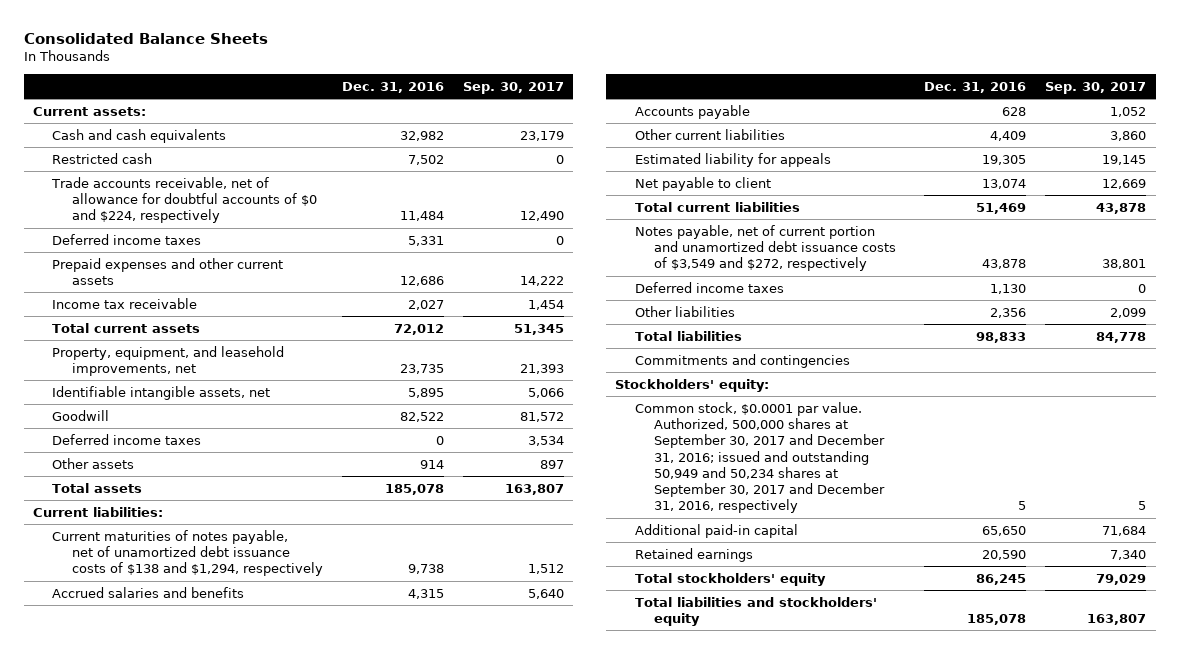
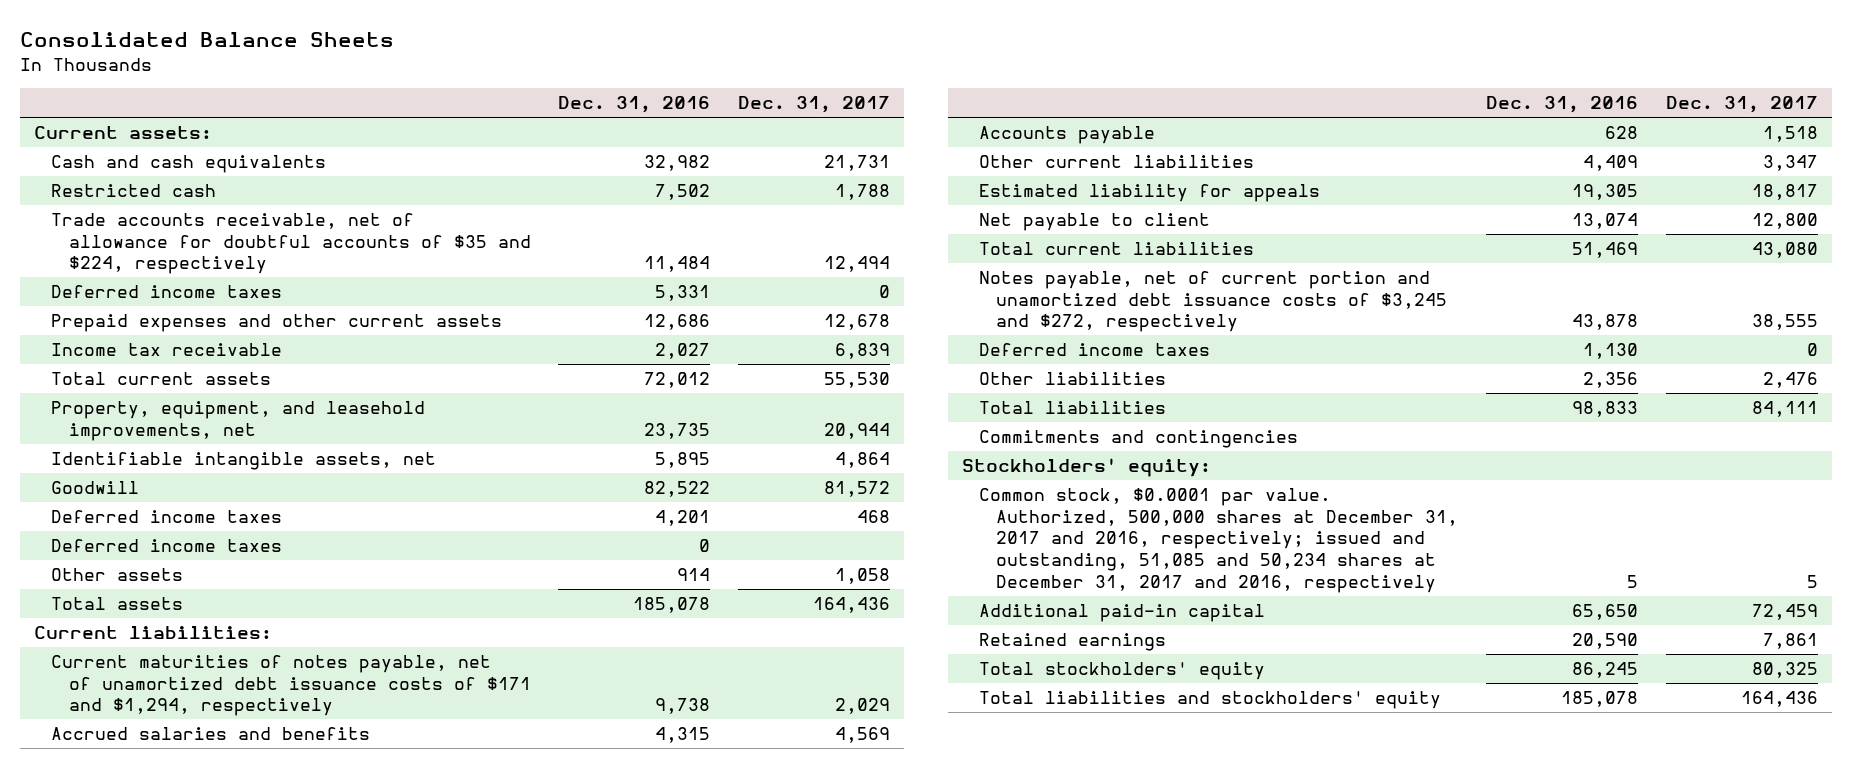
[462,82,564,95] Sep. 30, 2017 -> none
none -> [738,96,891,114] Dec. 31, 2017
[51,176,317,224] Trade accounts receivable, net of allowance for doubtful accounts of $0 and $224, respectively -> [51,213,531,275] Trade accounts receivable, net of allowance for doubtful accounts of $35 and $224, respectively
none -> [51,510,283,524] Deferred income taxes
[52,529,323,577] Current maturities of notes payable, net of unamortized debt issuance costs of $138 and $1,294, respectively -> [51,655,531,717] Current maturities of notes payable, net of unamortized debt issuance costs of $171 and $1,294, respectively
[634,224,897,272] Notes payable, net of current portion and unamortized debt issuance costs of $3,549 and $272, respectively -> [978,271,1448,333] Notes payable, net of current portion and unamortized debt issuance costs of $3,245 and $272, respectively
[634,401,886,514] Common stock, $0.0001 par value. Authorized, 500,000 shares at September 30, 2017 and December 31, 2016; issued and outstanding 50,949 and 50,234 shares at September 30, 2017 and December 31, 2016, respectively -> [978,488,1459,593] Common stock, $0.0001 par value. Authorized, 500,000 shares at December 31, 2017 and 2016, respectively; issued and outstanding, 51,085 and 50,234 shares at December 31, 2017 and 2016, respectively

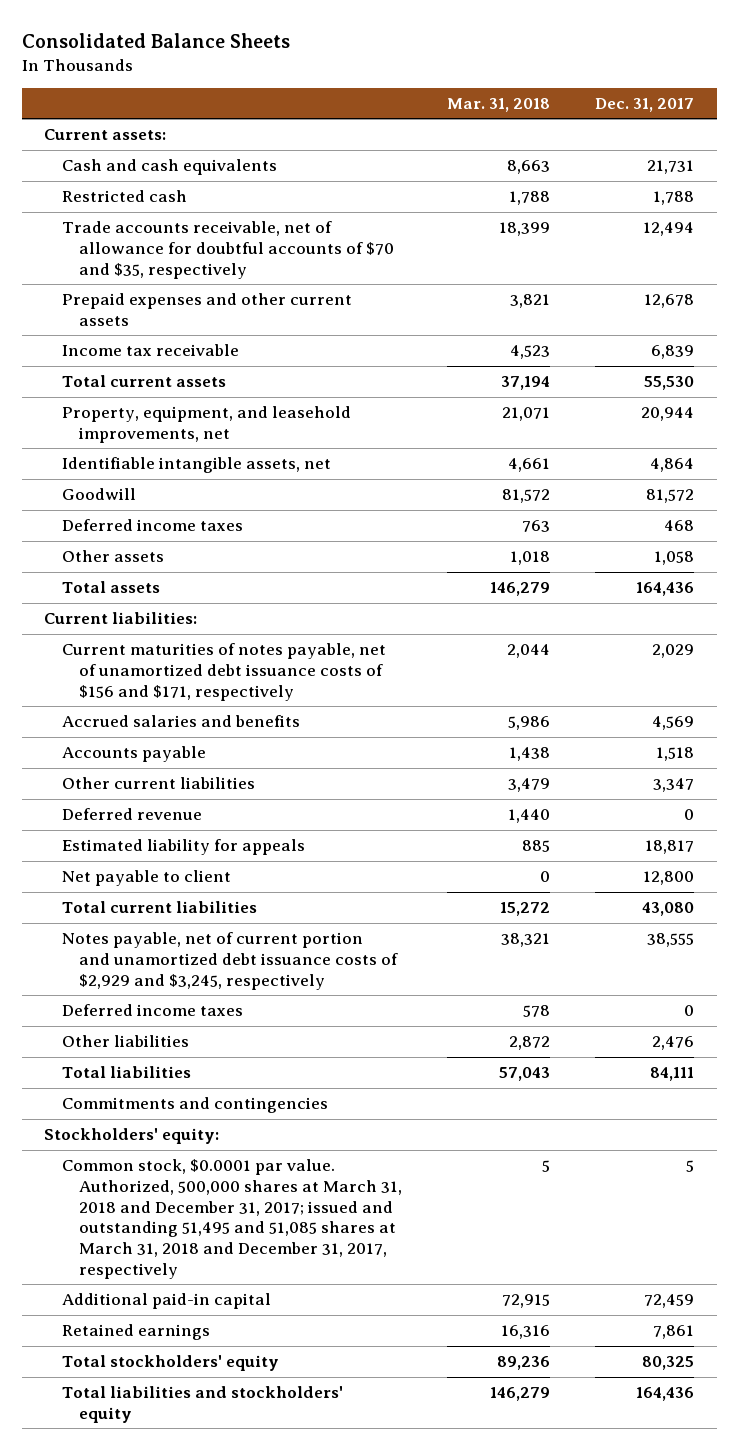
[558,96,711,114] Dec. 31, 2016 -> none
none -> [447,97,551,112] Mar. 31, 2018
[51,285,283,299] Deferred income taxes -> none
[51,213,531,275] Trade accounts receivable, net of allowance for doubtful accounts of $35 and $224, respectively -> [61,221,395,279] Trade accounts receivable, net of allowance for doubtful accounts of $70 and $35, respectively
[51,539,283,553] Deferred income taxes -> none
[51,655,531,717] Current maturities of notes payable, net of unamortized debt issuance costs of $171 and $1,294, respectively -> [61,643,386,701] Current maturities of notes payable, net of unamortized debt issuance costs of $156 and $171, respectively
none -> [61,808,202,821] Deferred revenue
[978,271,1448,333] Notes payable, net of current portion and unamortized debt issuance costs of $3,245 and $272, respectively -> [61,932,399,990] Notes payable, net of current portion and unamortized debt issuance costs of $2,929 and $3,245, respectively
[978,488,1459,593] Common stock, $0.0001 par value. Authorized, 500,000 shares at December 31, 2017 and 2016, respectively; issued and outstanding, 51,085 and 50,234 shares at December 31, 2017 and 2016, respectively -> [61,1159,403,1279] Common stock, $0.0001 par value. Authorized, 500,000 shares at March 31, 2018 and December 31, 2017; issued and outstanding 51,495 and 51,085 shares at March 31, 2018 and December 31, 2017, respectively

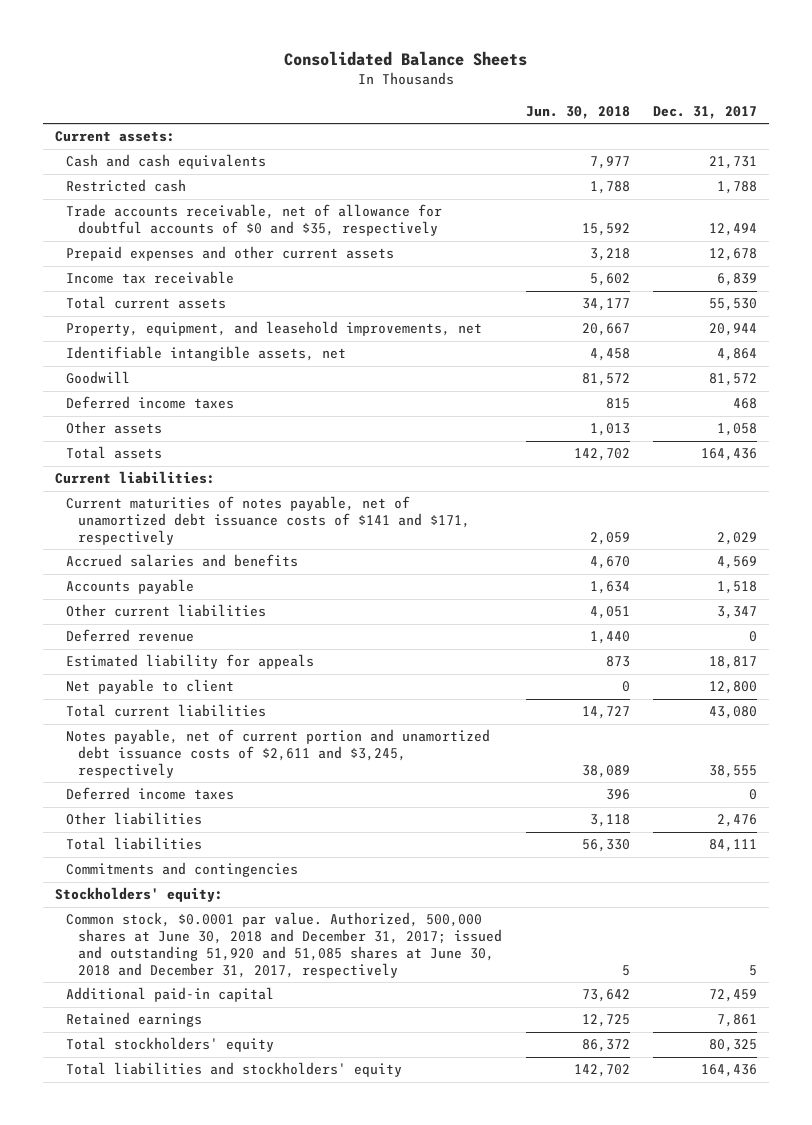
[447,97,551,112] Mar. 31, 2018 -> none
none -> [525,105,630,119] Jun. 30, 2018
[61,221,395,279] Trade accounts receivable, net of allowance for doubtful accounts of $70 and $35, respectively -> [66,204,443,237] Trade accounts receivable, net of allowance for doubtful accounts of $0 and $35, respectively
[61,643,386,701] Current maturities of notes payable, net of unamortized debt issuance costs of $156 and $171, respectively -> [66,496,471,546] Current maturities of notes payable, net of unamortized debt issuance costs of $141 and $171, respectively
[61,932,399,990] Notes payable, net of current portion and unamortized debt issuance costs of $2,929 and $3,245, respectively -> [66,729,491,779] Notes payable, net of current portion and unamortized debt issuance costs of $2,611 and $3,245, respectively
[61,1159,403,1279] Common stock, $0.0001 par value. Authorized, 500,000 shares at March 31, 2018 and December 31, 2017; issued and outstanding 51,495 and 51,085 shares at March 31, 2018 and December 31, 2017, respectively -> [66,912,503,978] Common stock, $0.0001 par value. Authorized, 500,000 shares at June 30, 2018 and December 31, 2017; issued and outstanding 51,920 and 51,085 shares at June 30, 2018 and December 31, 2017, respectively

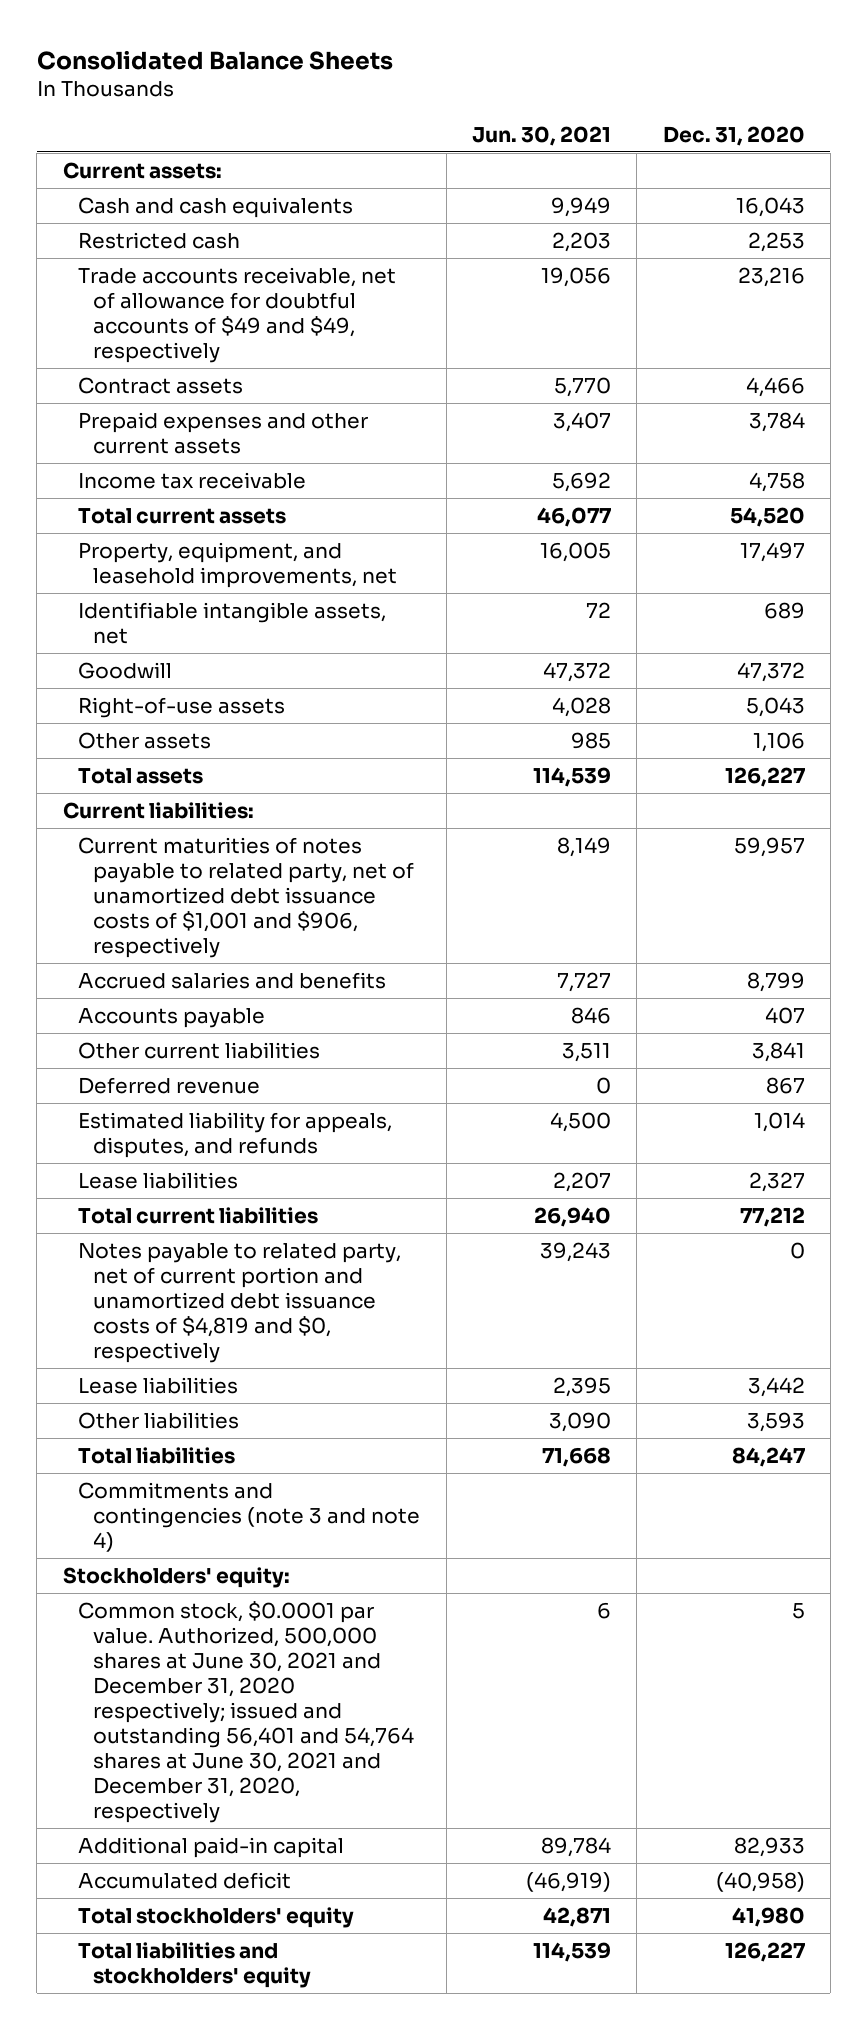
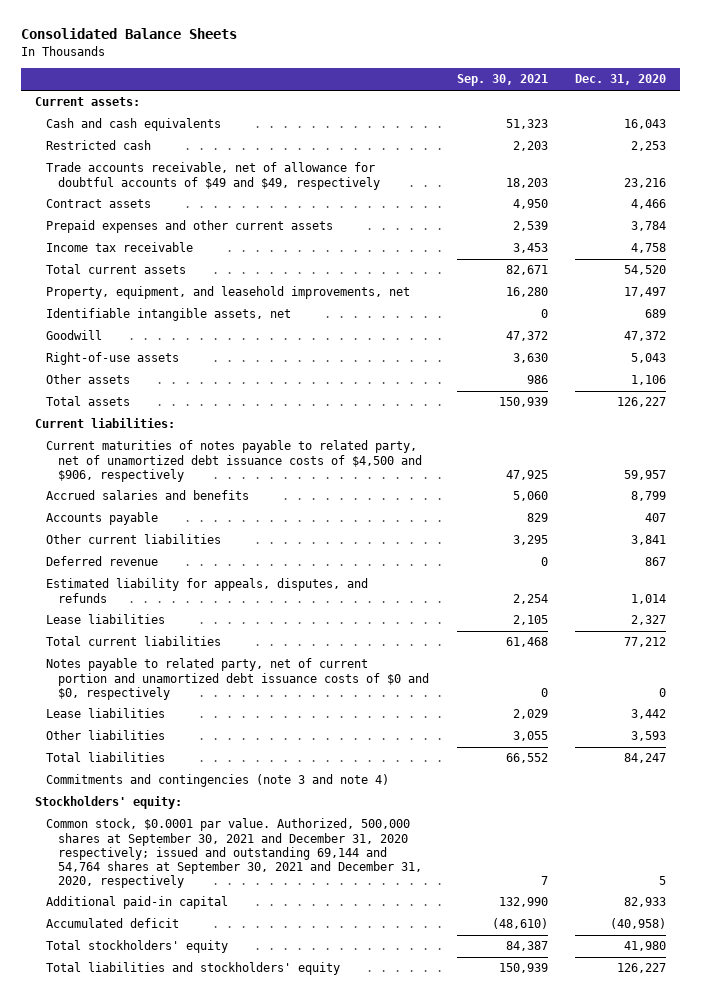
[471,125,611,146] Jun. 30, 2021 -> none
none -> [456,74,548,87] Sep. 30, 2021
[77,837,415,959] Current maturities of notes payable to related party, net of unamortized debt issuance costs of $1,001 and $906, respectively -> [46,440,423,482] Current maturities of notes payable to related party, net of unamortized debt issuance costs of $4,500 and $906, respectively
[77,1243,401,1364] Notes payable to related party, net of current portion and unamortized debt issuance costs of $4,819 and $0, respectively -> [46,658,430,700] Notes payable to related party, net of current portion and unamortized debt issuance costs of $0 and $0, respectively
[77,1601,415,1824] Common stock, $0.0001 par value. Authorized, 500,000 shares at June 30, 2021 and December 31, 2020 respectively; issued and outstanding 56,401 and 54,764 shares at June 30, 2021 and December 31, 2020, respectively -> [46,818,423,888] Common stock, $0.0001 par value. Authorized, 500,000 shares at September 30, 2021 and December 31, 2020 respectively; issued and outstanding 69,144 and 54,764 shares at September 30, 2021 and December 31, 2020, respectively

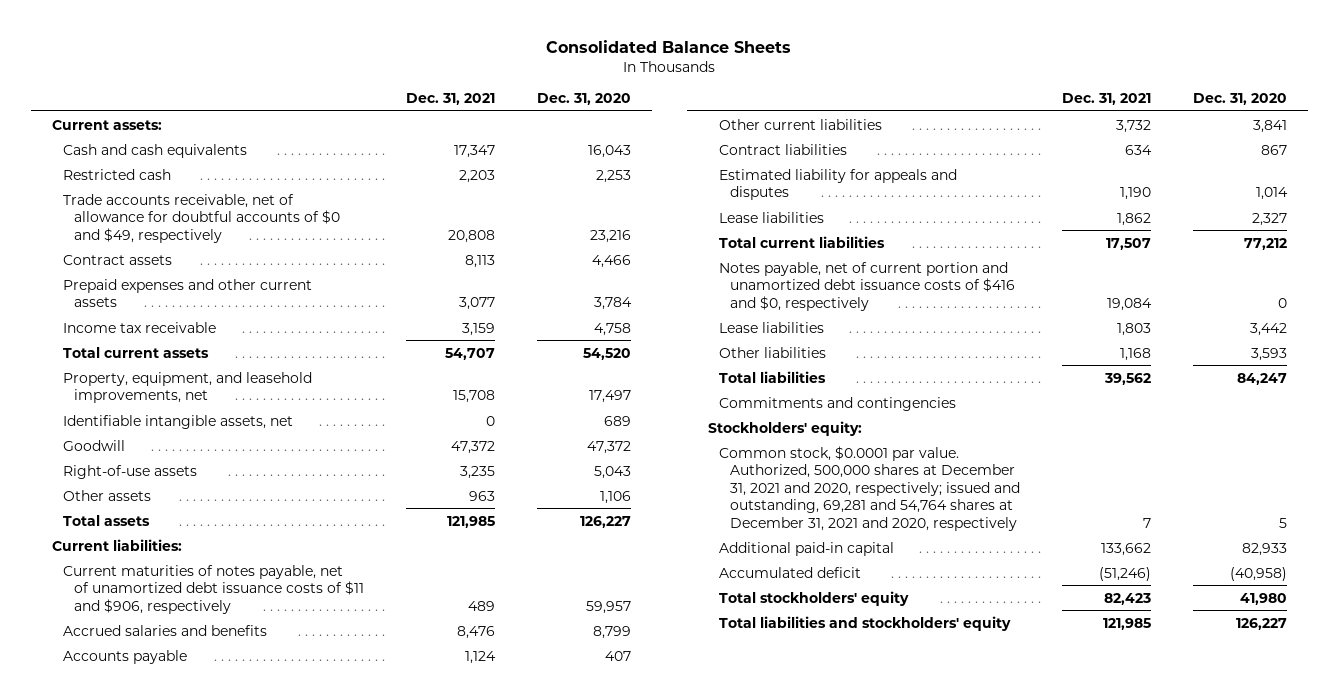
[456,74,548,87] Sep. 30, 2021 -> none
none -> [406,93,496,106] Dec. 31, 2021
[46,162,381,190] Trade accounts receivable, net of allowance for doubtful accounts of $49 and $49, respectively -> [63,193,341,243] Trade accounts receivable, net of allowance for doubtful accounts of $0 and $49, respectively
[46,440,423,482] Current maturities of notes payable to related party, net of unamortized debt issuance costs of $4,500 and $906, respectively -> [63,564,365,614] Current maturities of notes payable, net of unamortized debt issuance costs of $11 and $906, respectively
[46,556,159,567] Deferred revenue -> [718,143,847,155] Contract liabilities
[46,578,369,603] Estimated liability for appeals, disputes, and refunds -> [718,168,957,201] Estimated liability for appeals and disputes
[46,658,430,700] Notes payable to related party, net of current portion and unamortized debt issuance costs of $0 and $0, respectively -> [718,261,1015,311] Notes payable, net of current portion and unamortized debt issuance costs of $416 and $0, respectively
[46,774,390,788] Commitments and contingencies (note 3 and note 4) -> [718,396,956,411] Commitments and contingencies
[46,818,423,888] Common stock, $0.0001 par value. Authorized, 500,000 shares at September 30, 2021 and December 31, 2020 respectively; issued and outstanding 69,144 and 54,764 shares at September 30, 2021 and December 31, 2020, respectively -> [718,445,1020,531] Common stock, $0.0001 par value. Authorized, 500,000 shares at December 31, 2021 and 2020, respectively; issued and outstanding, 69,281 and 54,764 shares at December 31, 2021 and 2020, respectively

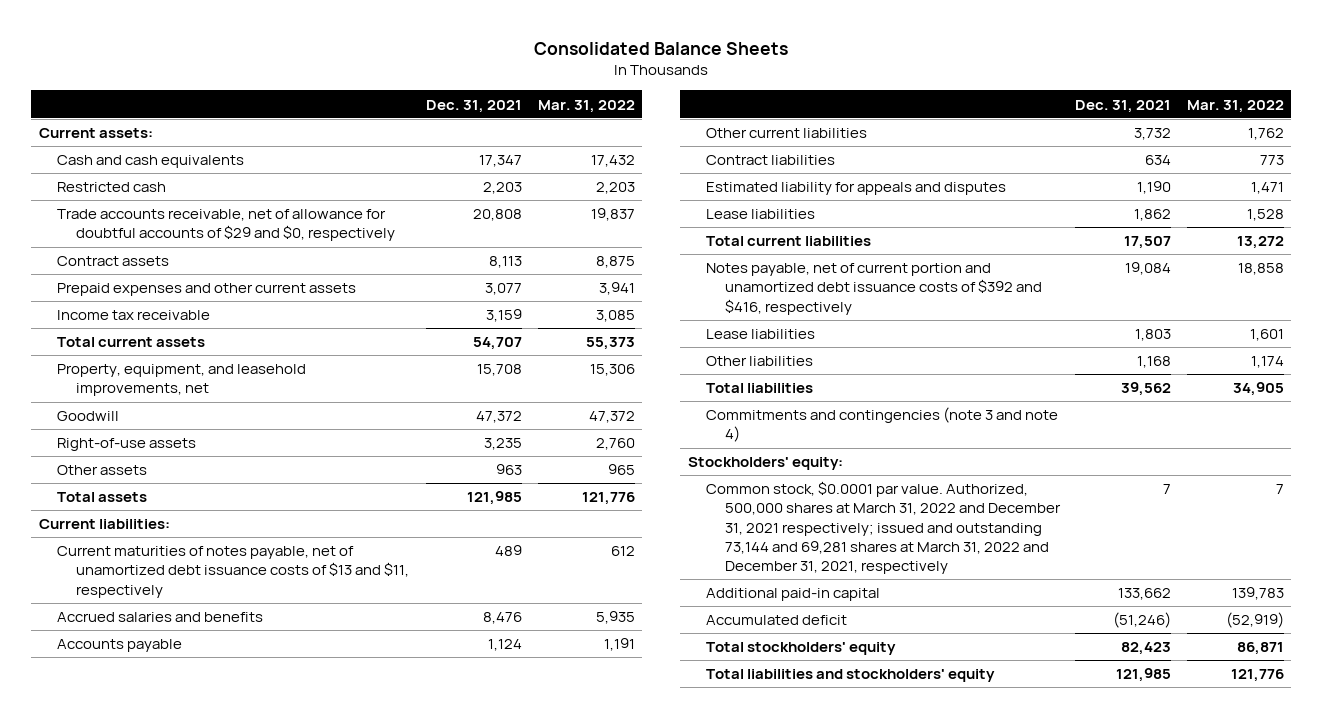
[536,93,631,106] Dec. 31, 2020 -> none
none -> [537,99,635,113] Mar. 31, 2022
[63,193,341,243] Trade accounts receivable, net of allowance for doubtful accounts of $0 and $49, respectively -> [57,209,395,242] Trade accounts receivable, net of allowance for doubtful accounts of $29 and $0, respectively
[63,414,294,429] Identifiable intangible assets, net -> none
[63,564,365,614] Current maturities of notes payable, net of unamortized debt issuance costs of $11 and $906, respectively -> [57,546,409,598] Current maturities of notes payable, net of unamortized debt issuance costs of $13 and $11, respectively
[718,261,1015,311] Notes payable, net of current portion and unamortized debt issuance costs of $416 and $0, respectively -> [706,263,1042,315] Notes payable, net of current portion and unamortized debt issuance costs of $392 and $416, respectively
[718,396,956,411] Commitments and contingencies -> [706,407,1059,443] Commitments and contingencies (note 3 and note 4)
[718,445,1020,531] Common stock, $0.0001 par value. Authorized, 500,000 shares at December 31, 2021 and 2020, respectively; issued and outstanding, 69,281 and 54,764 shares at December 31, 2021 and 2020, respectively -> [706,481,1061,575] Common stock, $0.0001 par value. Authorized, 500,000 shares at March 31, 2022 and December 31, 2021 respectively; issued and outstanding 73,144 and 69,281 shares at March 31, 2022 and December 31, 2021, respectively

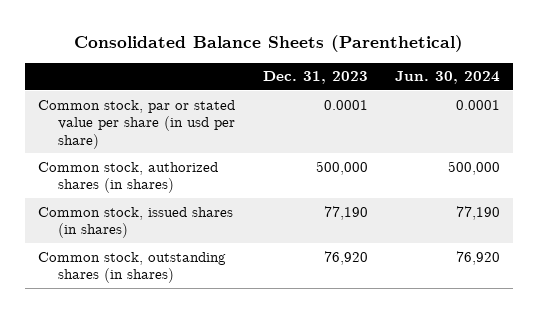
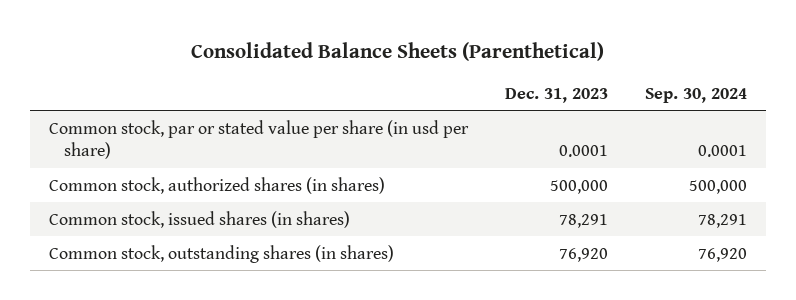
[394,71,500,85] Jun. 30, 2024 -> none
none -> [645,87,748,103] Sep. 30, 2024
[323,205,368,220] 77,190 -> [558,213,608,228] 78,291

